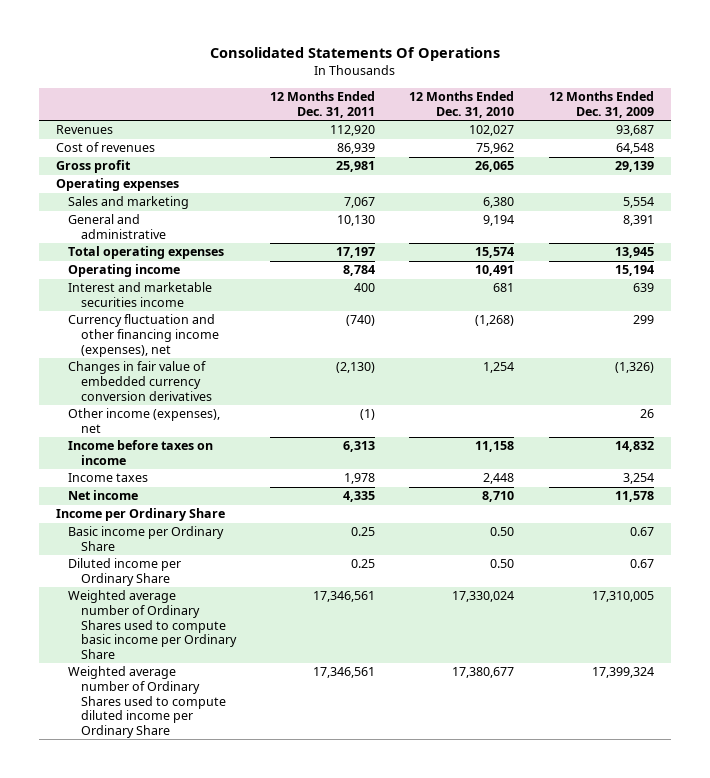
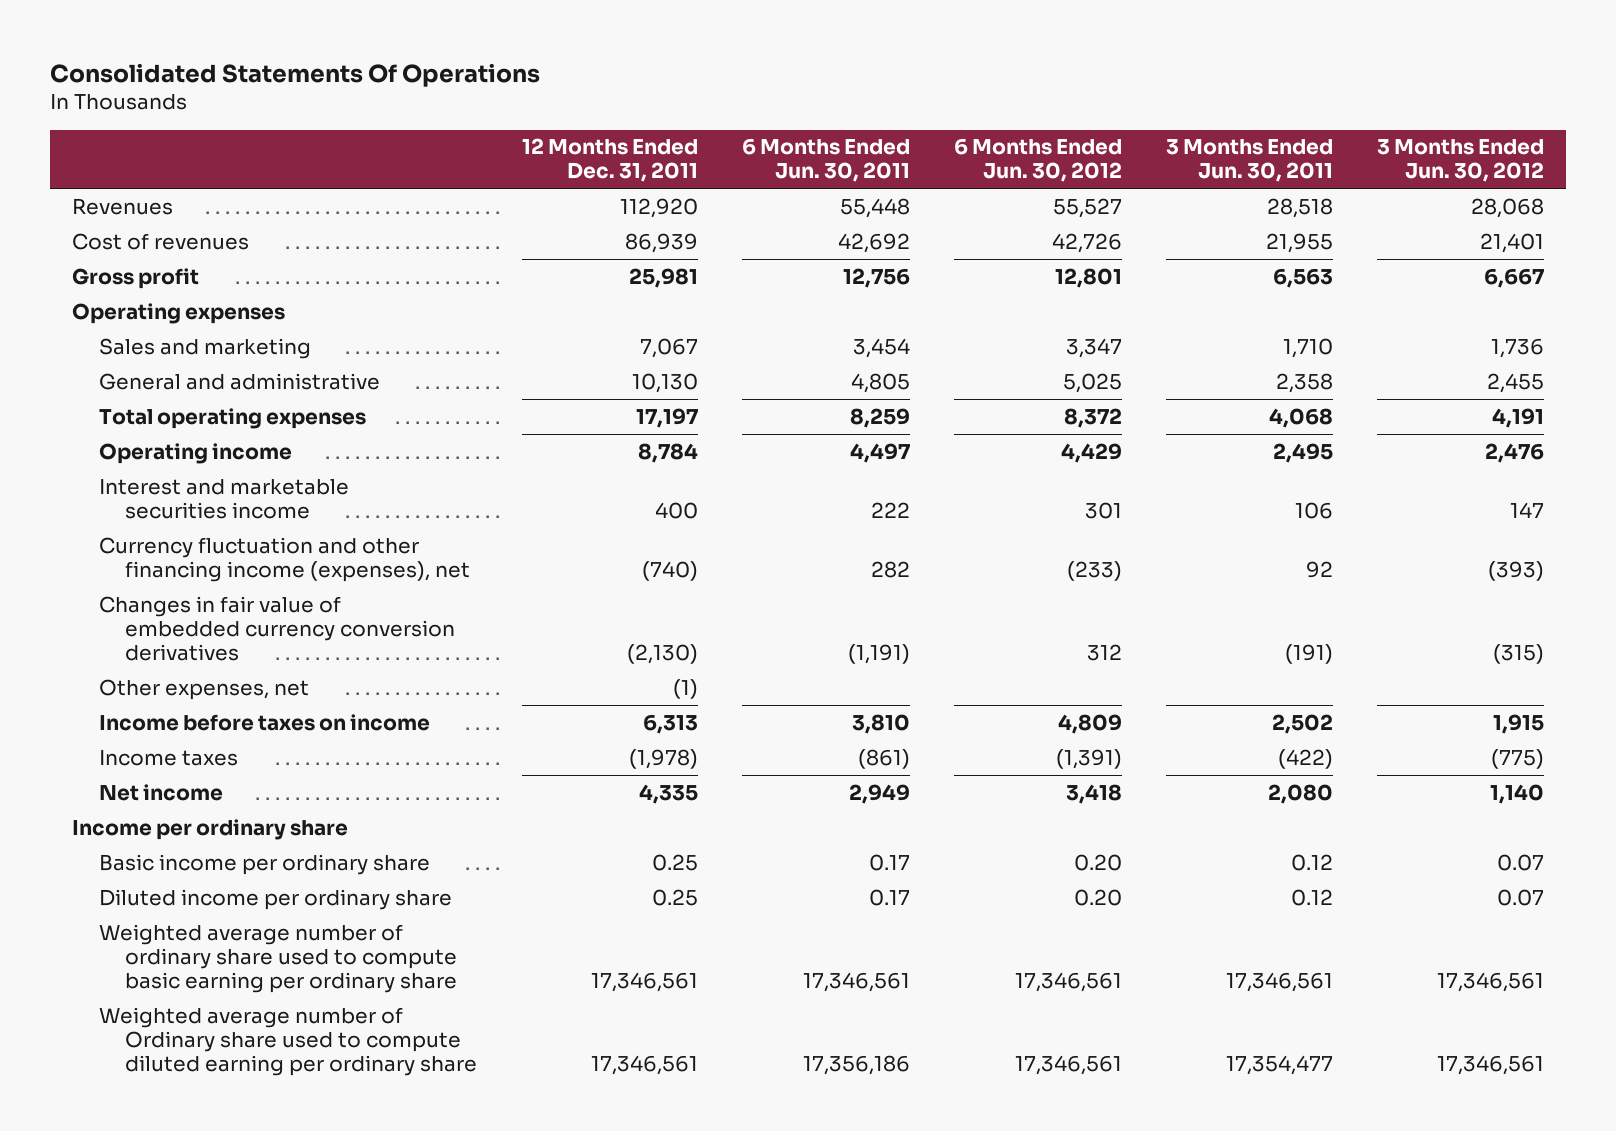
[409,91,515,119] 12 Months Ended Dec. 31, 2010 -> none
[548,91,654,119] 12 Months Ended Dec. 31, 2009 -> none
none -> [741,138,910,183] 6 Months Ended Jun. 30, 2011
none -> [953,138,1122,183] 6 Months Ended Jun. 30, 2012
none -> [1166,139,1334,183] 3 Months Ended Jun. 30, 2011
none -> [1377,139,1545,183] 3 Months Ended Jun. 30, 2012
[68,408,221,434] Other income (expenses), net -> [98,678,309,700] Other expenses, net
[343,473,375,485] 1,978 -> [628,748,698,769] (1,978)
[56,508,226,522] Income per Ordinary Share -> [72,818,349,840] Income per ordinary share
[68,526,225,552] Basic income per Ordinary Share -> [98,853,430,875] Basic income per ordinary share
[68,558,182,587] Diluted income per Ordinary Share -> [98,888,452,910] Diluted income per ordinary share
[68,590,237,659] Weighted average number of Ordinary Shares used to compute basic income per Ordinary Share -> [98,923,458,993] Weighted average number of ordinary share used to compute basic earning per ordinary share
[68,666,226,738] Weighted average number of Ordinary Shares used to compute diluted income per Ordinary Share -> [98,1006,478,1076] Weighted average number of Ordinary share used to compute diluted earning per ordinary share

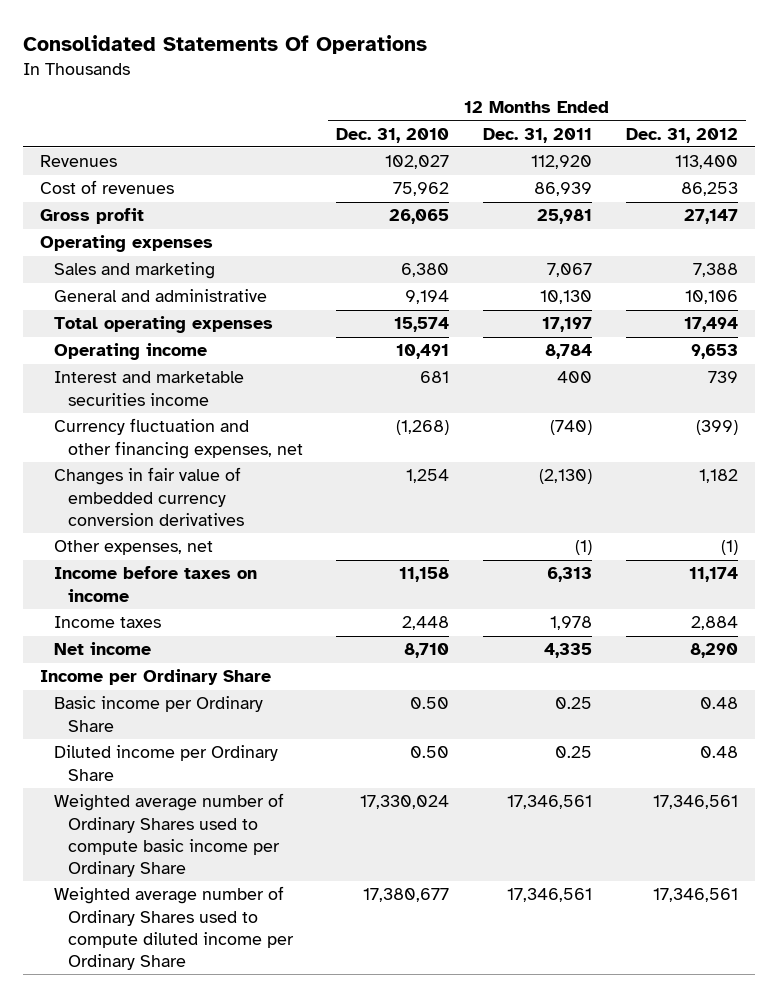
[741,138,910,183] 6 Months Ended Jun. 30, 2011 -> none
[953,138,1122,183] 6 Months Ended Jun. 30, 2012 -> none
[1166,139,1334,183] 3 Months Ended Jun. 30, 2011 -> none
[1377,139,1545,183] 3 Months Ended Jun. 30, 2012 -> none
none -> [336,127,450,143] Dec. 31, 2010
none -> [625,127,738,143] Dec. 31, 2012
[98,536,471,582] Currency fluctuation and other financing income (expenses), net -> [53,418,303,459] Currency fluctuation and other financing expenses, net
[628,748,698,769] (1,978) -> [550,616,593,631] 1,978
[72,818,349,840] Income per ordinary share -> [39,669,271,686] Income per Ordinary Share
[98,853,430,875] Basic income per ordinary share -> [53,696,263,732] Basic income per Ordinary Share
[98,888,452,910] Diluted income per ordinary share -> [53,745,278,781] Diluted income per Ordinary Share
[98,923,458,993] Weighted average number of ordinary share used to compute basic earning per ordinary share -> [53,793,284,878] Weighted average number of Ordinary Shares used to compute basic income per Ordinary Share
[98,1006,478,1076] Weighted average number of Ordinary share used to compute diluted earning per ordinary share -> [53,886,294,971] Weighted average number of Ordinary Shares used to compute diluted income per Ordinary Share

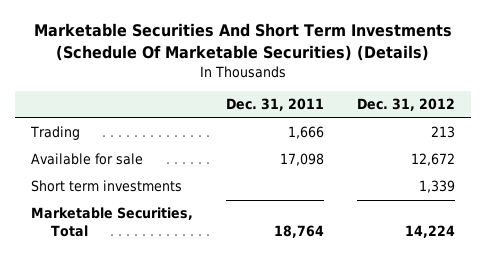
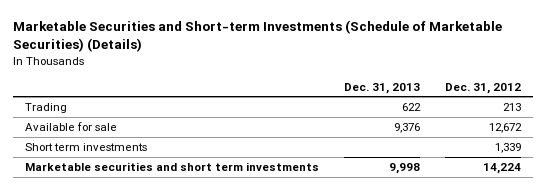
[34,23,453,62] Marketable Securities And Short Term Investments (Schedule Of Marketable Securities) (Details) -> [12,19,502,52] Marketable Securities and Short-term Investments (Schedule of Marketable Securities) (Details)
[226,98,325,112] Dec. 31, 2011 -> none
none -> [343,82,420,94] Dec. 31, 2013
[31,207,194,238] Marketable Securities, Total -> [24,161,319,171] Marketable securities and short term investments

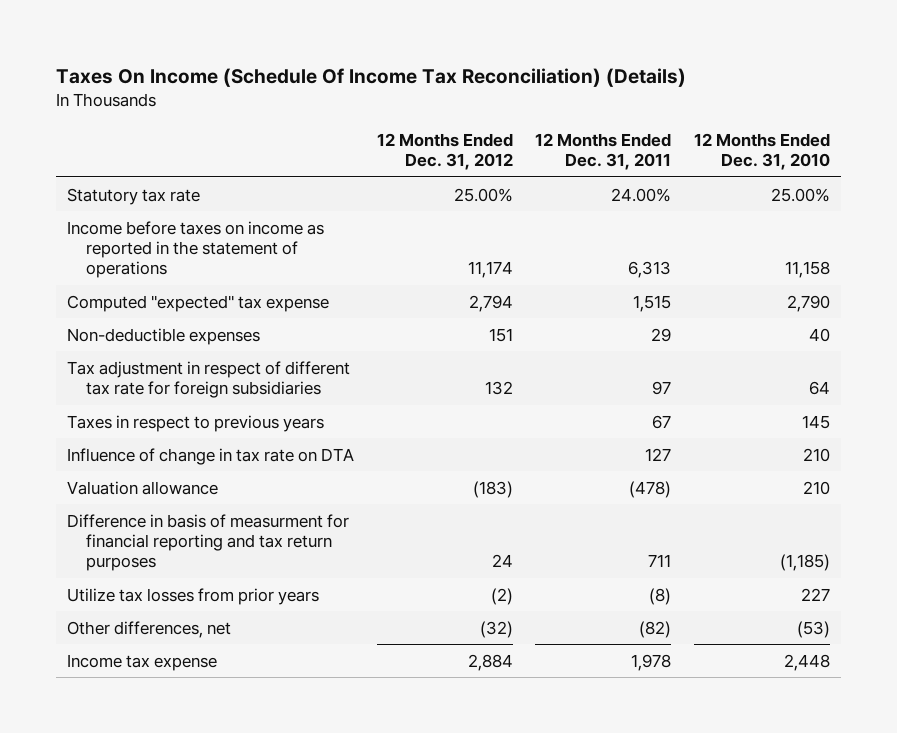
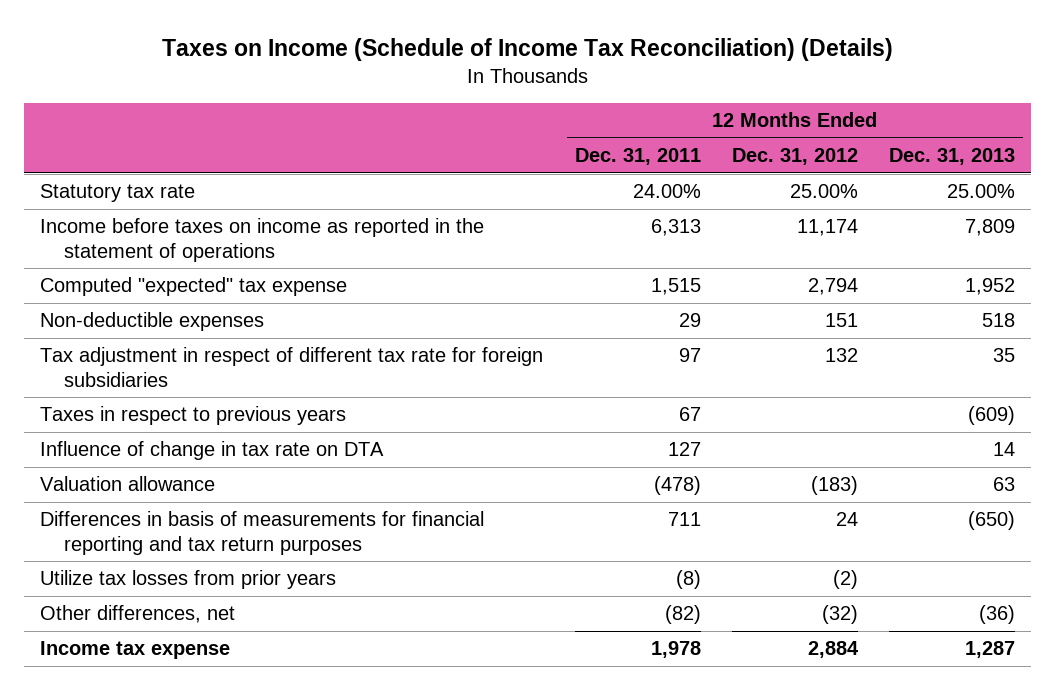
[56,67,687,87] Taxes On Income (Schedule Of Income Tax Reconciliation) (Details) -> [161,37,893,61] Taxes on Income (Schedule of Income Tax Reconciliation) (Details)
[693,132,830,170] 12 Months Ended Dec. 31, 2010 -> none
none -> [889,148,1016,166] Dec. 31, 2013
[67,513,350,572] Difference in basis of measurment for financial reporting and tax return purposes -> [40,511,485,555] Differences in basis of measurements for financial reporting and tax return purposes

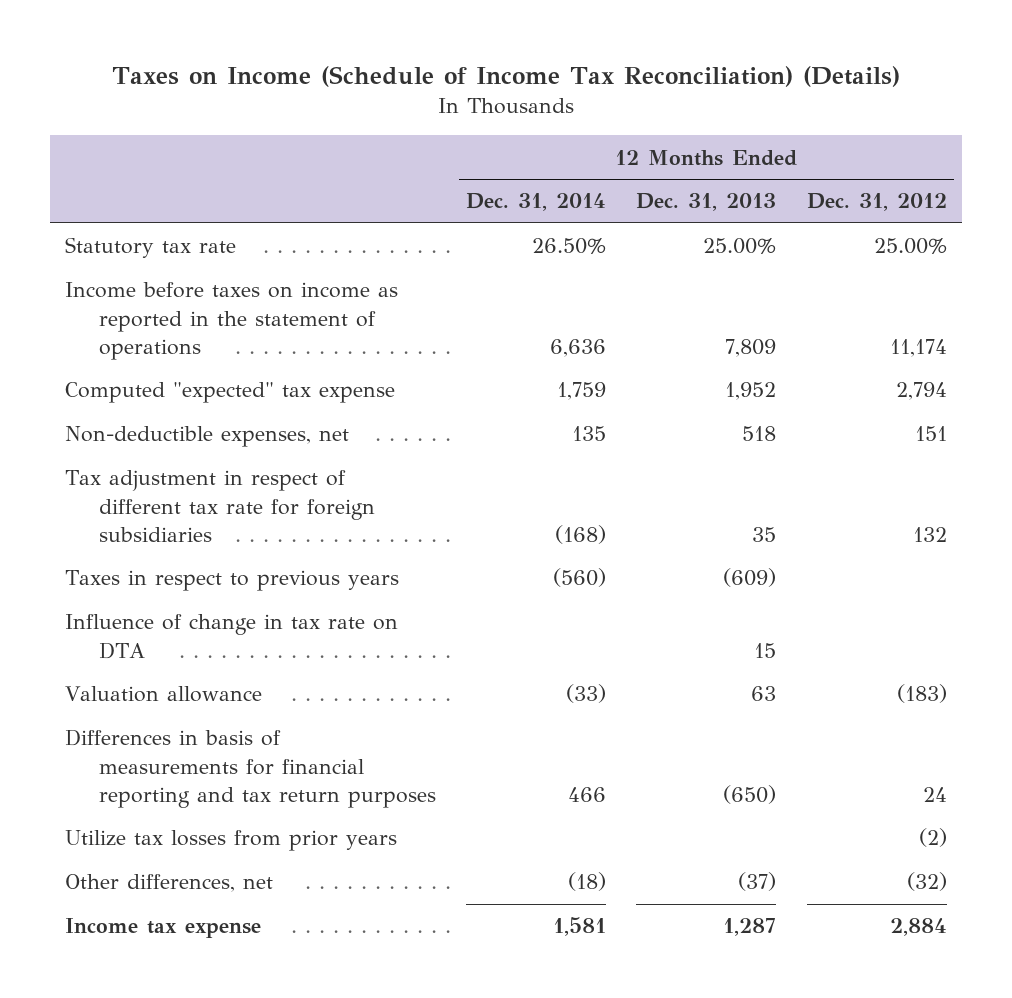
[574,148,701,166] Dec. 31, 2011 -> none
none -> [466,193,607,212] Dec. 31, 2014
[40,312,265,332] Non-deductible expenses -> [65,426,350,448] Non-deductible expenses, net
[993,442,1016,457] 14 -> [754,642,777,658] 15
[979,605,1016,625] (36) -> [738,872,777,892] (37)

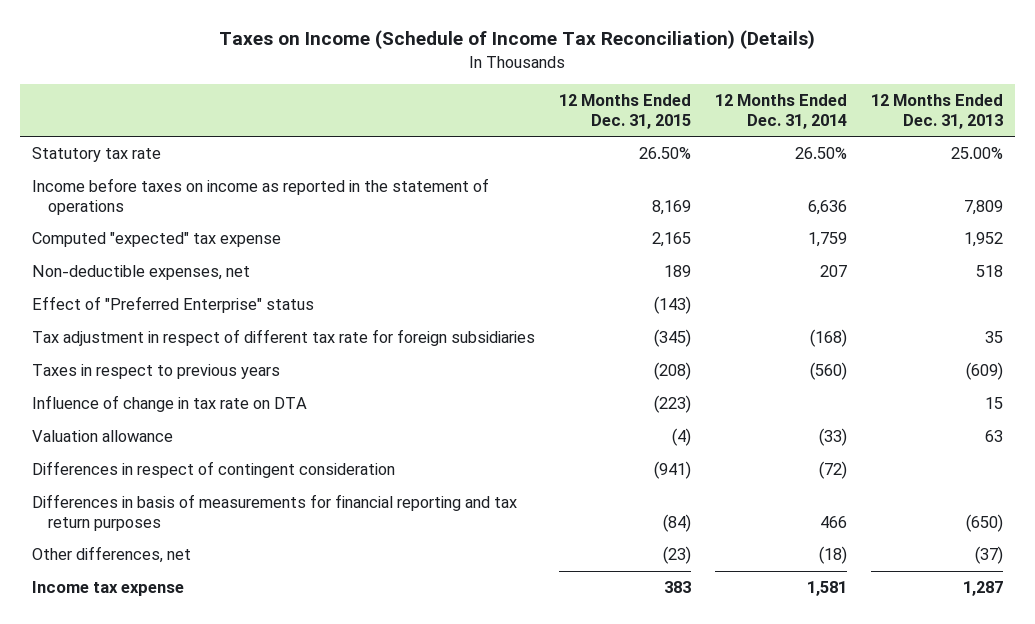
[806,193,947,212] Dec. 31, 2012 -> none
none -> [558,94,691,129] 12 Months Ended Dec. 31, 2015
[572,426,607,442] 135 -> [819,265,847,278] 207
none -> [31,296,314,314] Effect of "Preferred Enterprise" status
none -> [31,461,395,479] Differences in respect of contingent consideration
[65,830,398,852] Utilize tax losses from prior years -> none

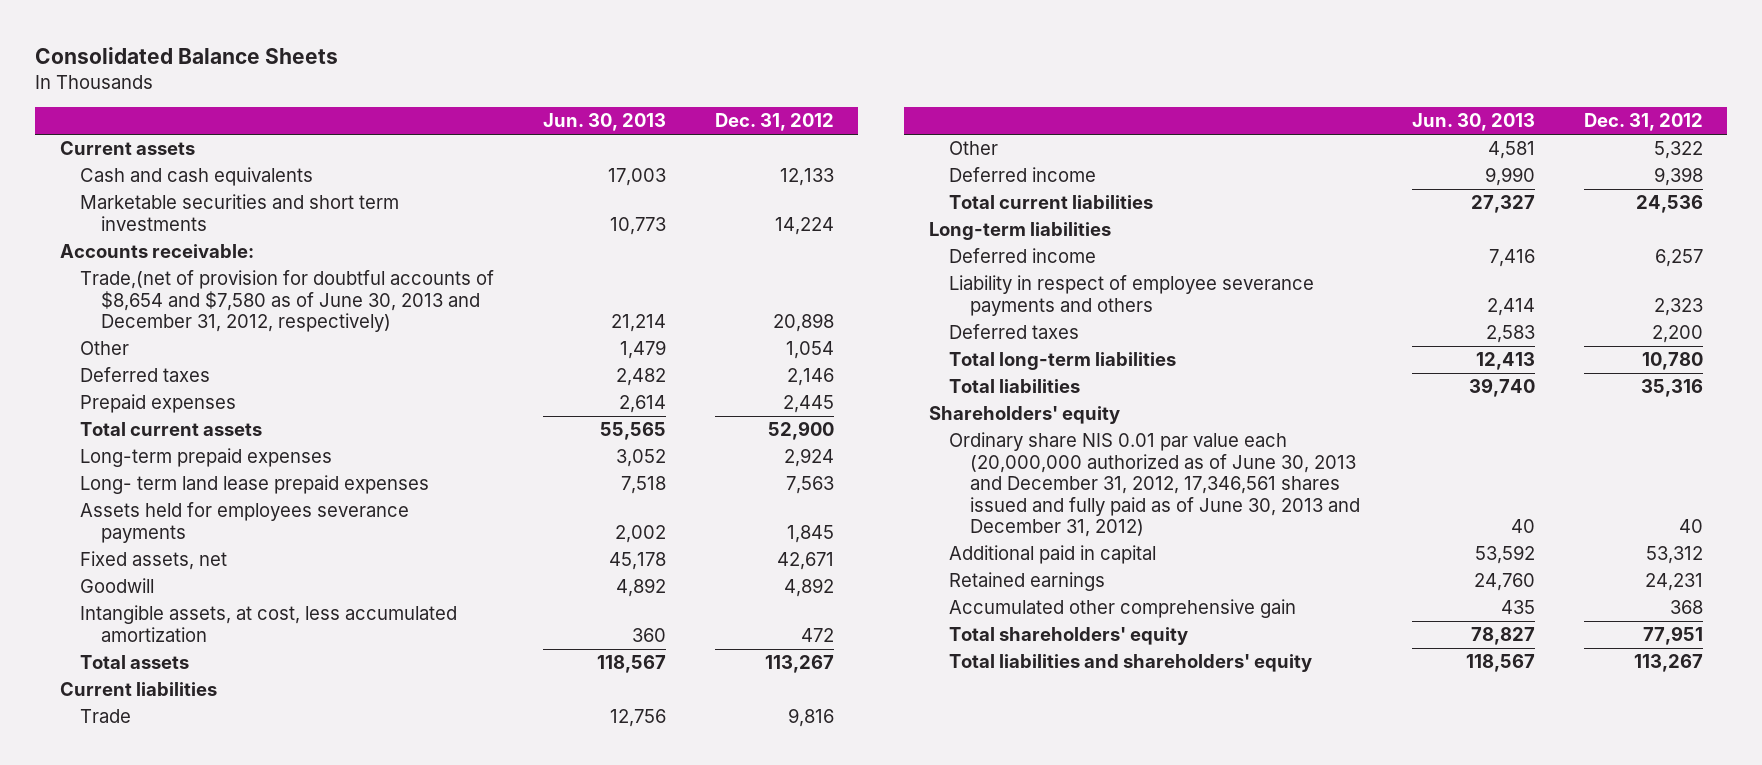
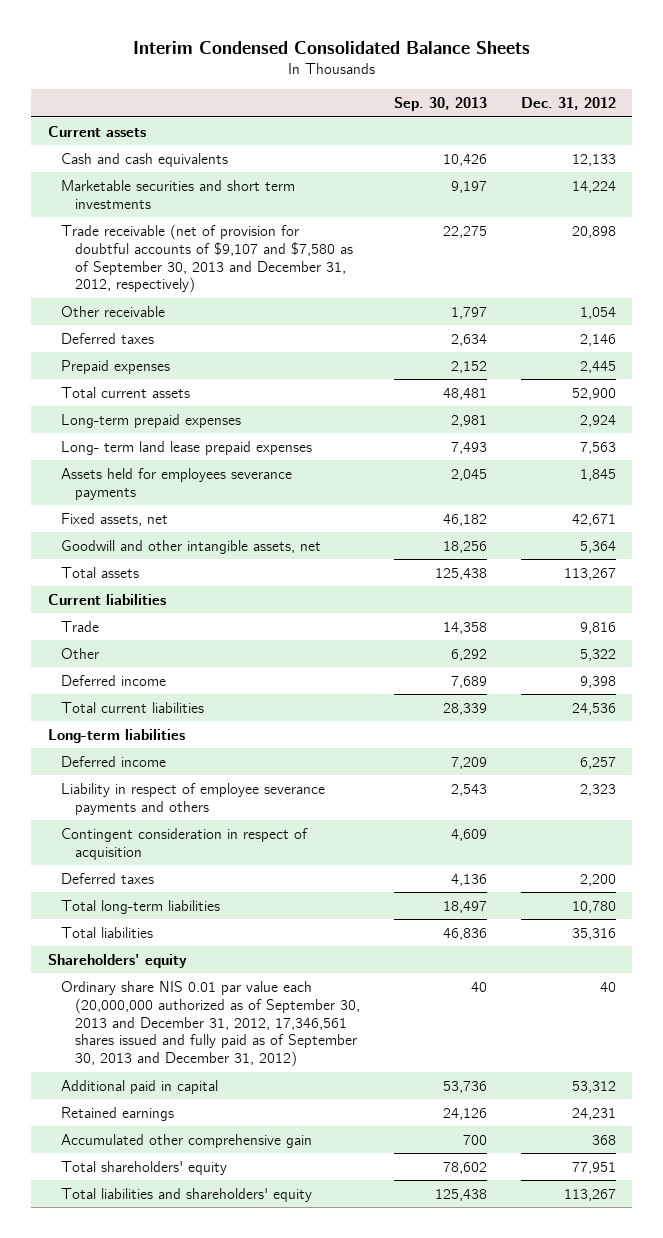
[35,46,339,64] Consolidated Balance Sheets -> [132,41,530,55] Interim Condensed Consolidated Balance Sheets
[542,113,666,132] Jun. 30, 2013 -> none
none -> [393,97,487,112] Sep. 30, 2013
[59,244,254,259] Accounts receivable: -> none
[80,270,495,333] Trade,(net of provision for doubtful accounts of $8,654 and $7,580 as of June 30, 2013 and December 31, 2012, respectively) -> [61,223,354,294] Trade receivable (net of provision for doubtful accounts of $9,107 and $7,580 as of September 30, 2013 and December 31, 2012, respectively)
[80,341,130,356] Other -> [61,305,166,317] Other receivable
[80,578,155,594] Goodwill -> none
[80,605,458,642] Intangible assets, at cost, less accumulated amortization -> none
none -> [61,539,322,554] Goodwill and other intangible assets, net
none -> [61,827,309,860] Contingent consideration in respect of acquisition
[949,432,1360,537] Ordinary share NIS 0.01 par value each (20,000,000 authorized as of June 30, 2013 and December 31, 2012, 17,346,561 shares issued and fully paid as of June 30, 2013 and December 31, 2012) -> [61,980,361,1068] Ordinary share NIS 0.01 par value each (20,000,000 authorized as of September 30, 2013 and December 31, 2012, 17,346,561 shares issued and fully paid as of September 30, 2013 and December 31, 2012)

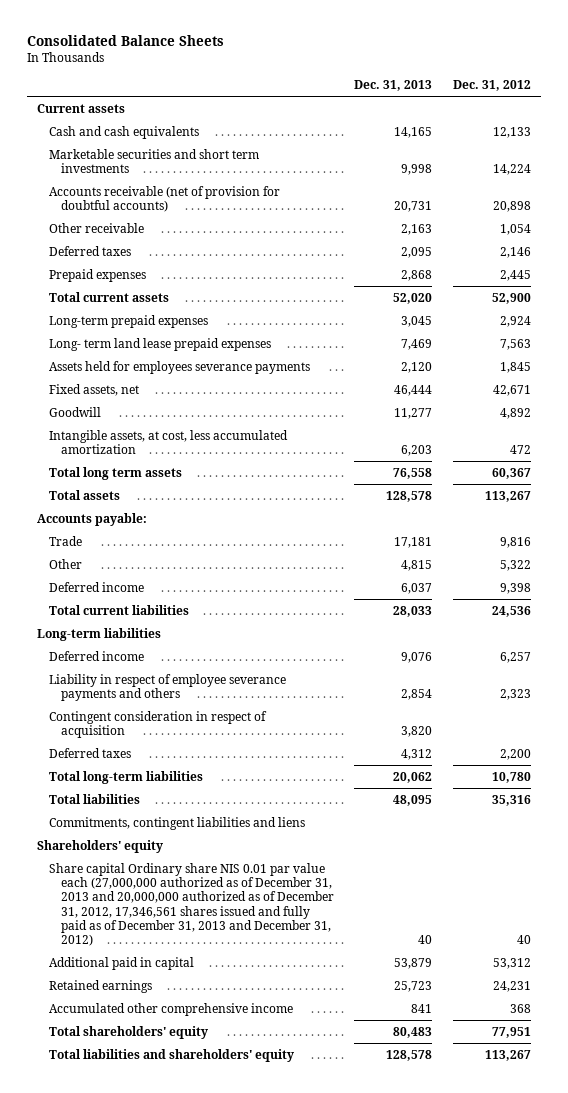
[132,41,530,55] Interim Condensed Consolidated Balance Sheets -> [27,34,225,46] Consolidated Balance Sheets
[393,97,487,112] Sep. 30, 2013 -> none
none -> [354,80,433,92] Dec. 31, 2013
[61,223,354,294] Trade receivable (net of provision for doubtful accounts of $9,107 and $7,580 as of September 30, 2013 and December 31, 2012, respectively) -> [49,185,281,213] Accounts receivable (net of provision for doubtful accounts)
[61,539,322,554] Goodwill and other intangible assets, net -> none
none -> [49,406,102,417] Goodwill
none -> [49,429,289,455] Intangible assets, at cost, less accumulated amortization
none -> [49,466,183,480] Total long term assets
[47,593,166,605] Current liabilities -> none
none -> [37,512,148,526] Accounts payable:
none -> [49,816,306,830] Commitments, contingent liabilities and liens
[61,980,361,1068] Ordinary share NIS 0.01 par value each (20,000,000 authorized as of September 30, 2013 and December 31, 2012, 17,346,561 shares issued and fully paid as of September 30, 2013 and December 31, 2012) -> [49,862,334,947] Share capital Ordinary share NIS 0.01 par value each (27,000,000 authorized as of December 31, 2013 and 20,000,000 authorized as of December 31, 2012, 17,346,561 shares issued and fully paid as of December 31, 2013 and December 31, 2012)
[61,1133,313,1148] Accumulated other comprehensive gain -> [49,1002,294,1016] Accumulated other comprehensive income

